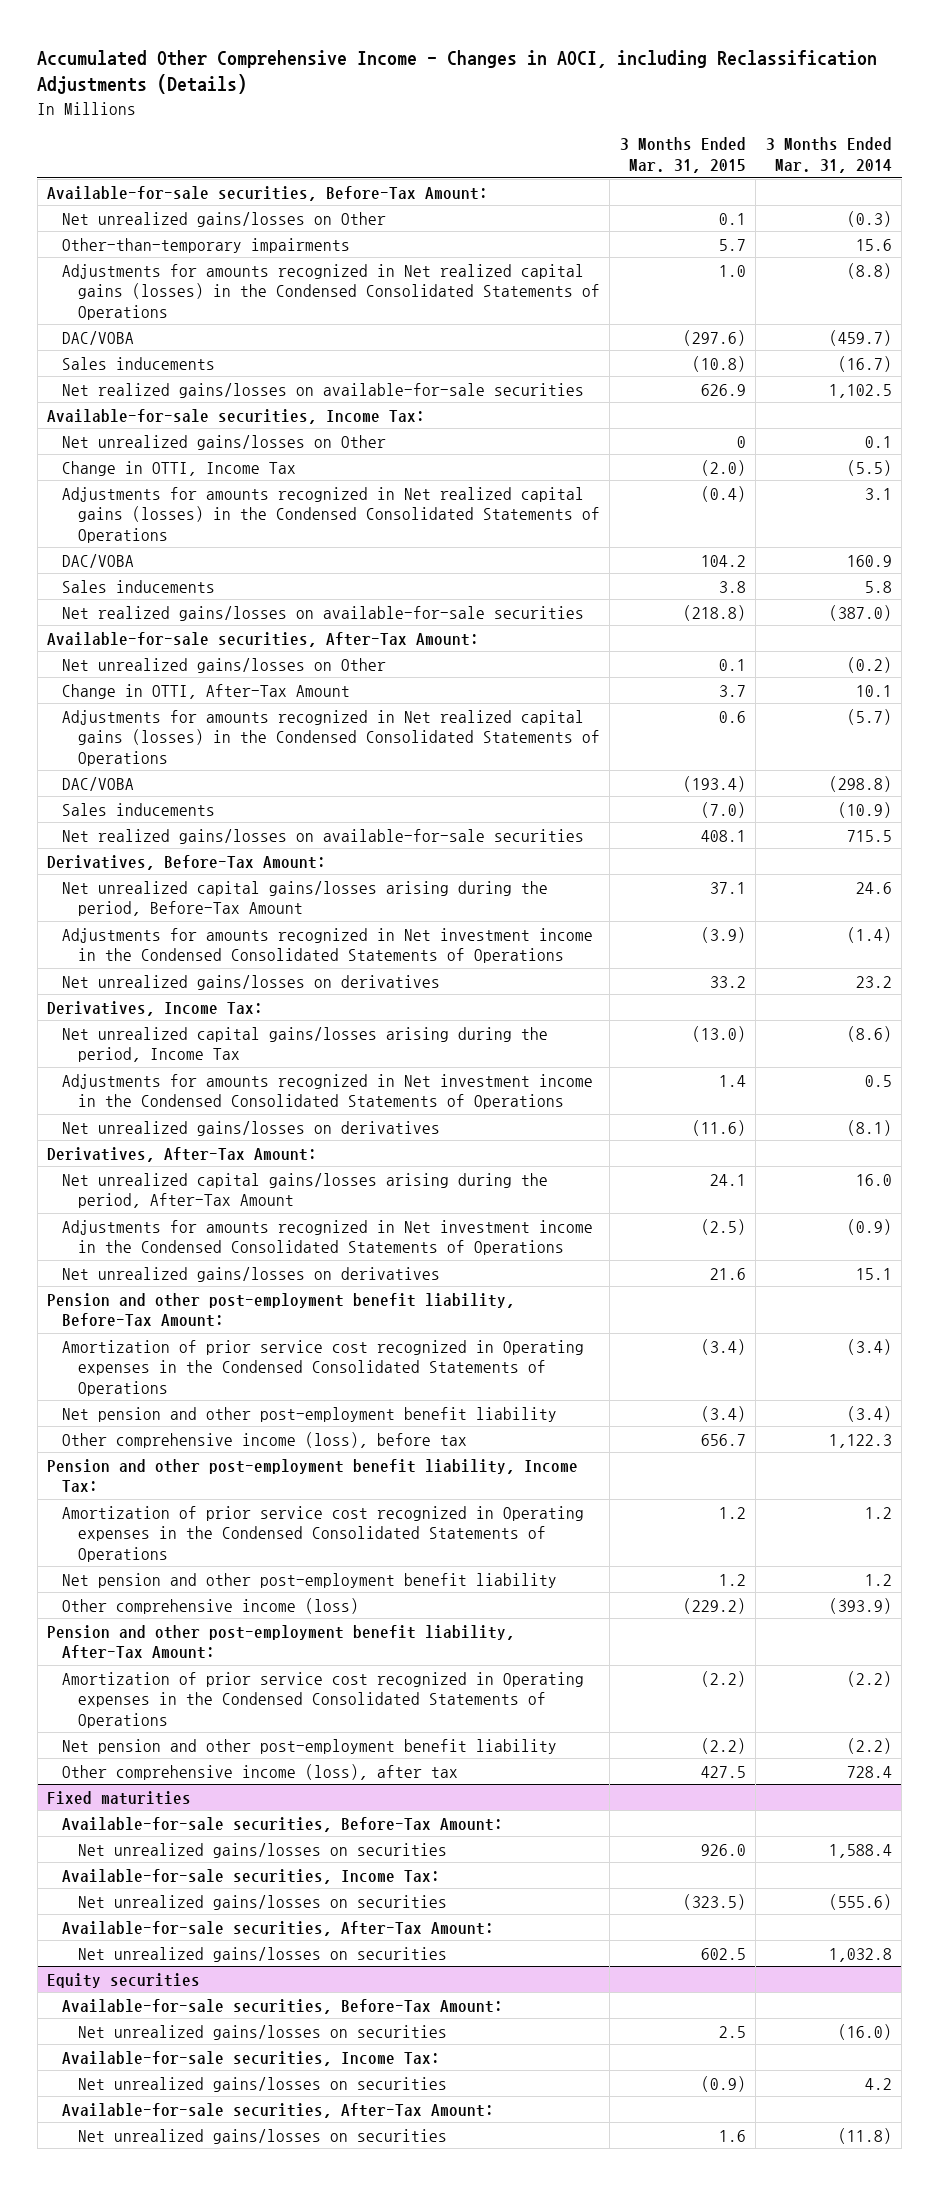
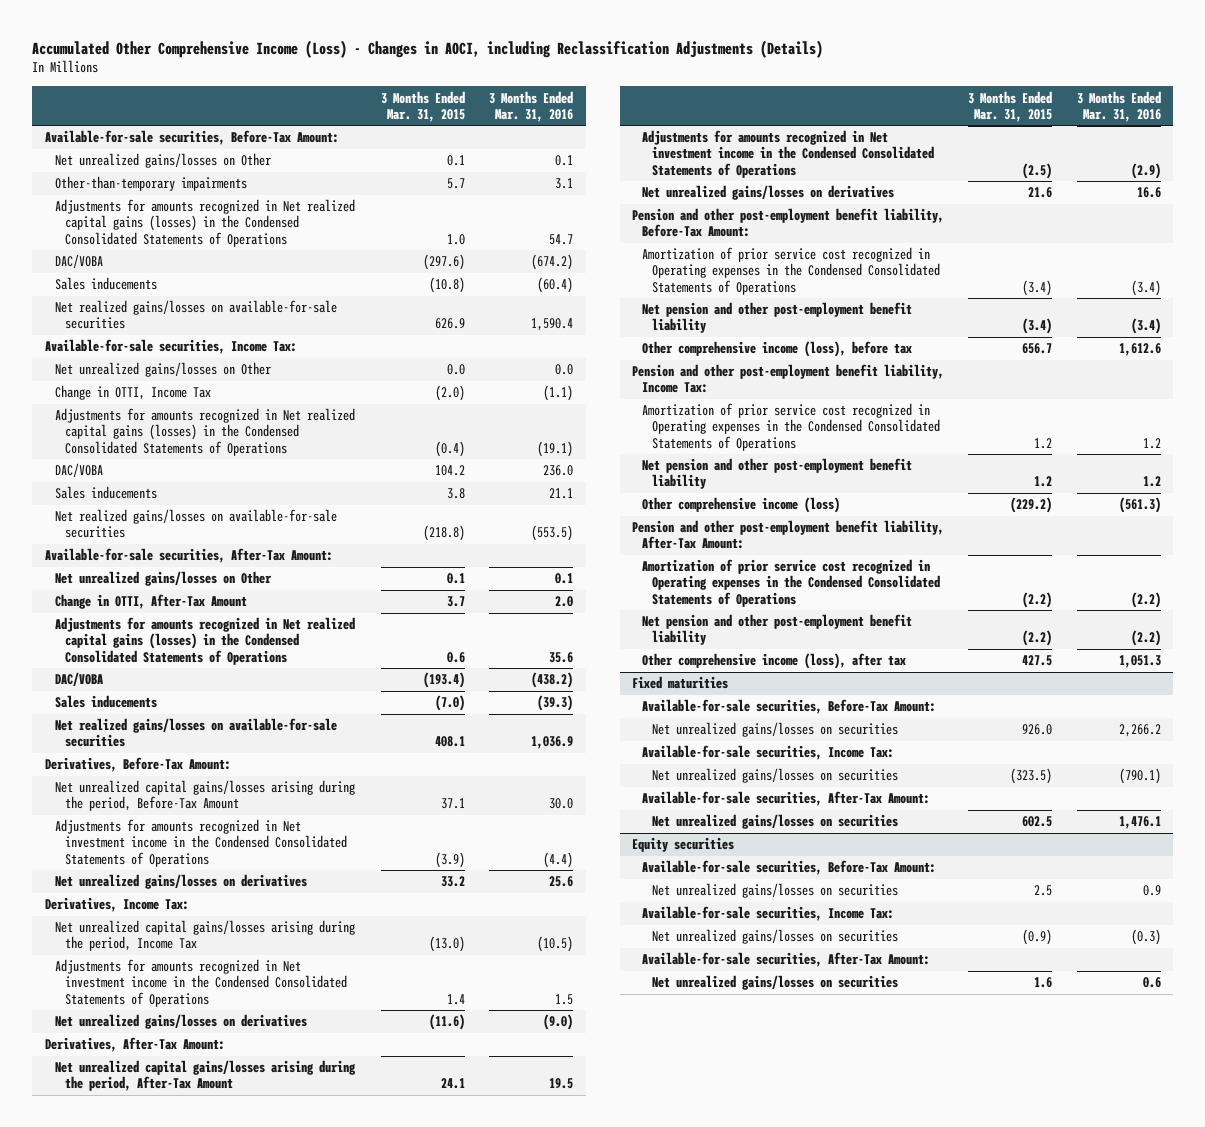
[37,49,878,95] Accumulated Other Comprehensive Income - Changes in AOCI, including Reclassification Adjustments (Details) -> [32,39,824,58] Accumulated Other Comprehensive Income (Loss) - Changes in AOCI, including Reclassification Adjustments (Details)
[765,137,892,174] 3 Months Ended Mar. 31, 2014 -> none
none -> [489,90,574,122] 3 Months Ended Mar. 31, 2016
[736,435,746,448] 0 -> [446,364,465,376] 0.0

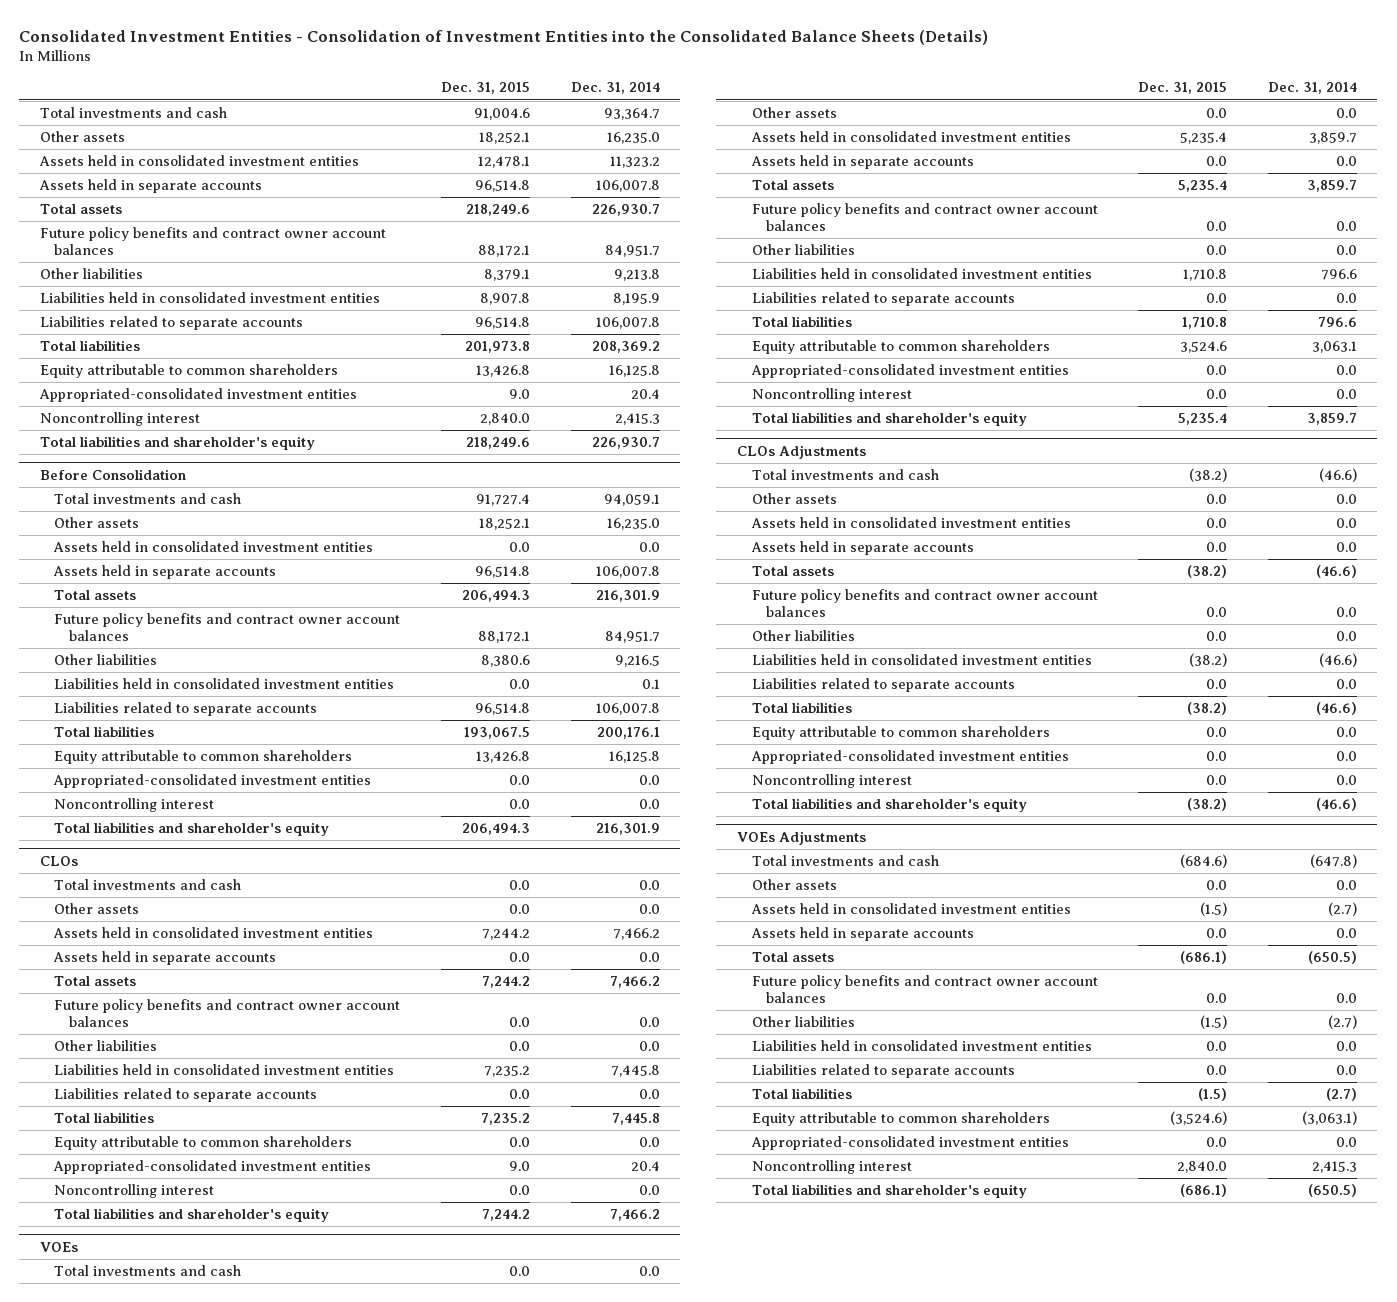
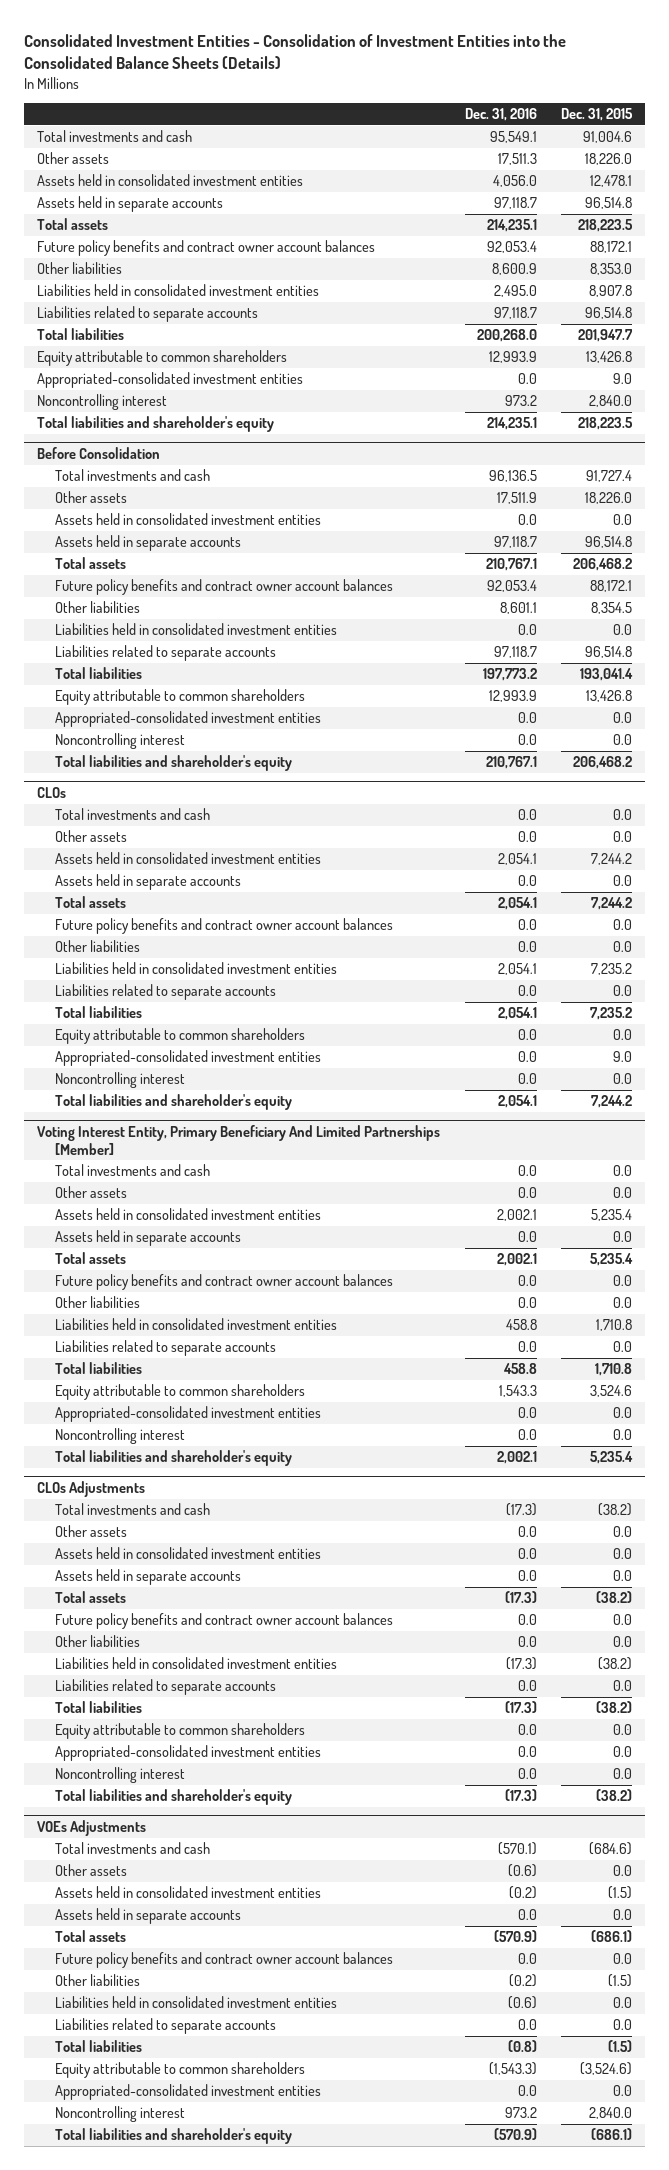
[570,82,660,95] Dec. 31, 2014 -> none
none -> [464,108,537,122] Dec. 31, 2016
[479,132,531,145] 18,252.1 -> [585,153,633,166] 18,226.0
[466,204,531,217] 218,249.6 -> [578,219,634,233] 218,223.5
[484,269,531,282] 8,379.1 -> [590,263,633,276] 8,353.0
[465,341,531,354] 201,973.8 -> [578,329,634,343] 201,947.7
[466,437,531,450] 218,249.6 -> [578,417,634,431] 218,223.5
[479,518,531,531] 18,252.1 -> [585,492,633,505] 18,226.0
[462,590,531,603] 206,494.3 -> [573,558,633,572] 206,468.2
[481,655,531,668] 8,380.6 -> [591,602,633,615] 8,354.5
[464,727,531,740] 193,067.5 -> [580,668,634,682] 193,041.4
[462,823,531,836] 206,494.3 -> [573,756,633,770] 206,468.2
[39,1241,78,1252] VOEs -> none
none -> [36,1125,440,1155] Voting Interest Entity, Primary Beneficiary And Limited Partnerships [Member]

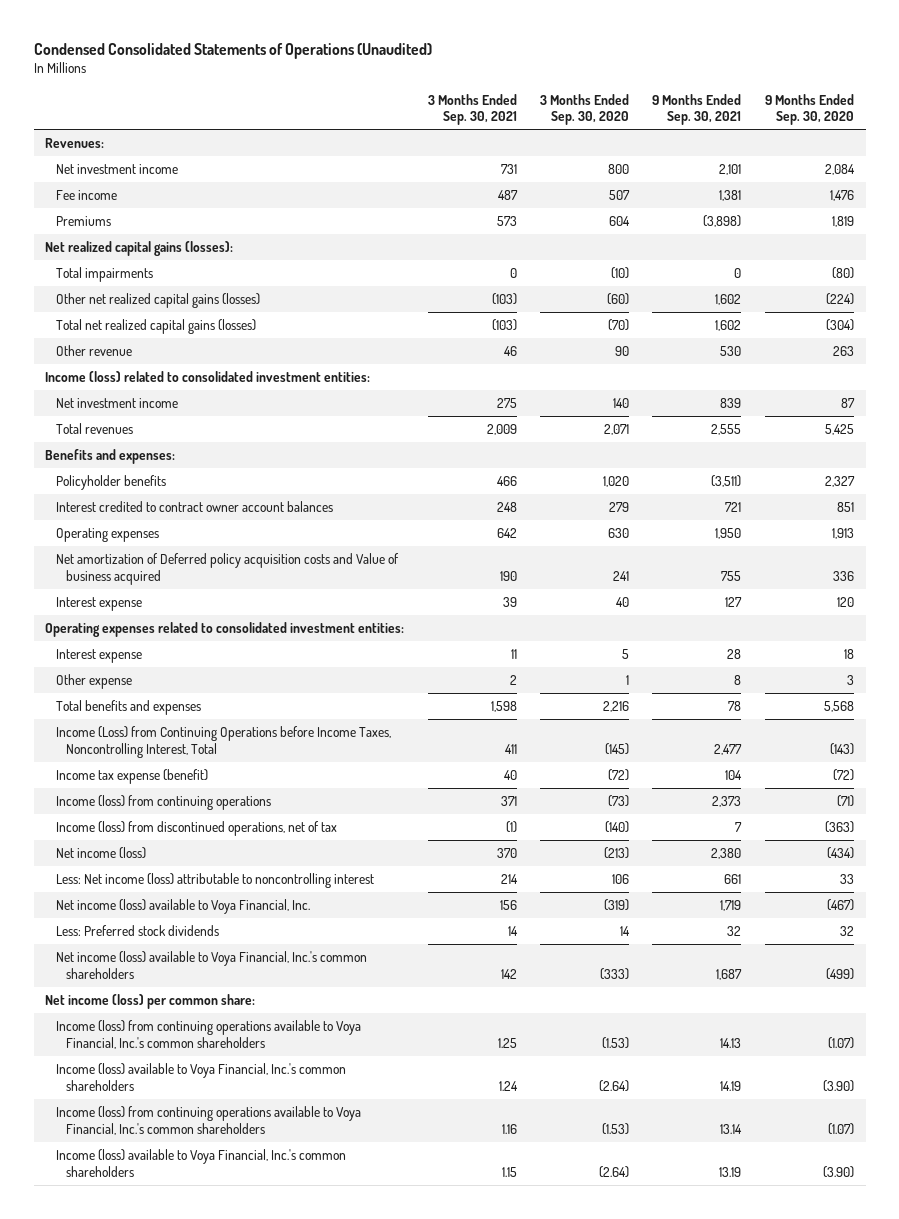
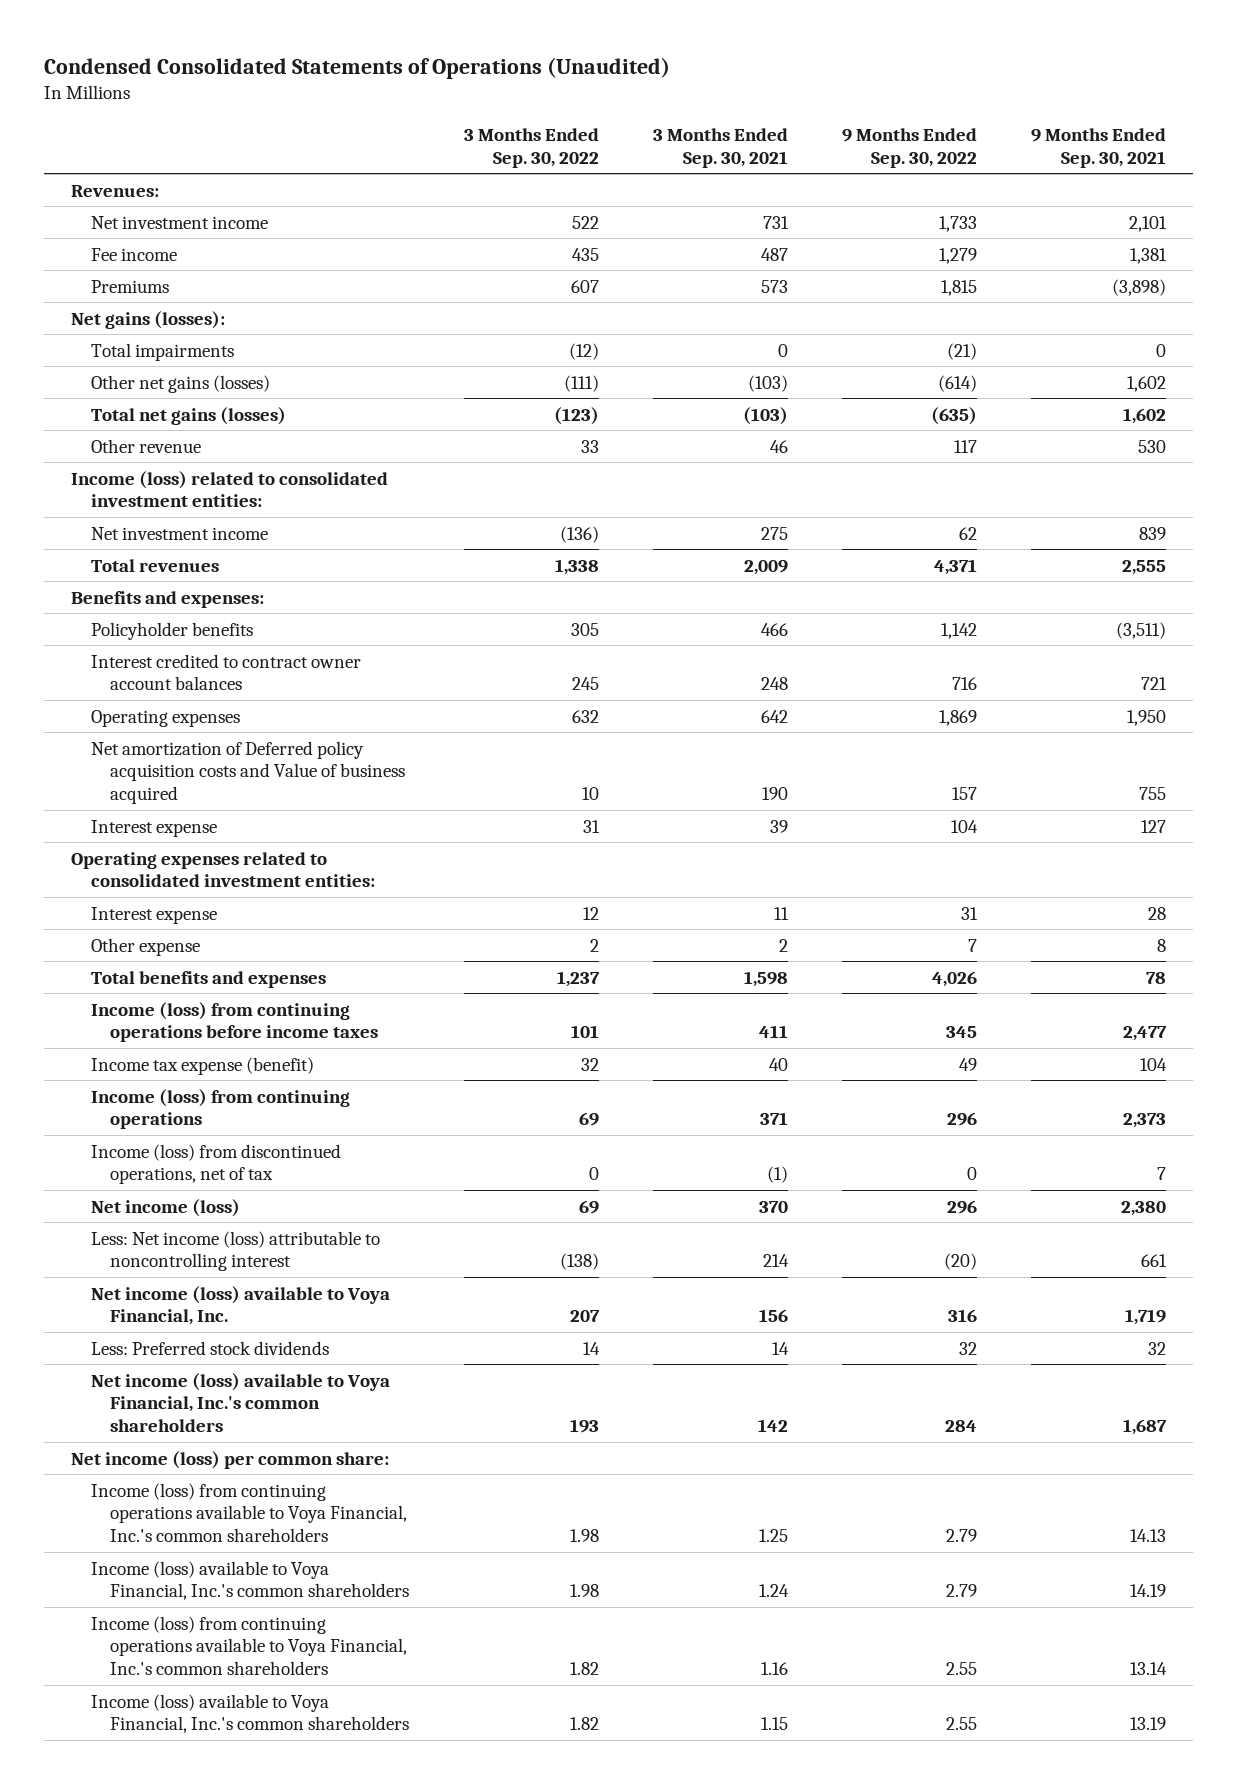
[540,93,630,126] 3 Months Ended Sep. 30, 2020 -> none
[764,93,854,126] 9 Months Ended Sep. 30, 2020 -> none
none -> [463,127,599,168] 3 Months Ended Sep. 30, 2022
none -> [841,127,977,168] 9 Months Ended Sep. 30, 2022
[45,241,234,257] Net realized capital gains (losses): -> [71,310,226,329] Net gains (losses):
[55,293,260,309] Other net realized capital gains (losses) -> [90,374,270,393] Other net gains (losses)
[55,319,256,335] Total net realized capital gains (losses) -> [90,406,286,425] Total net gains (losses)
[55,726,391,758] Income (Loss) from Continuing Operations before Income Taxes, Noncontrolling Interest, Total -> [90,1001,379,1043] Income (loss) from continuing operations before income taxes

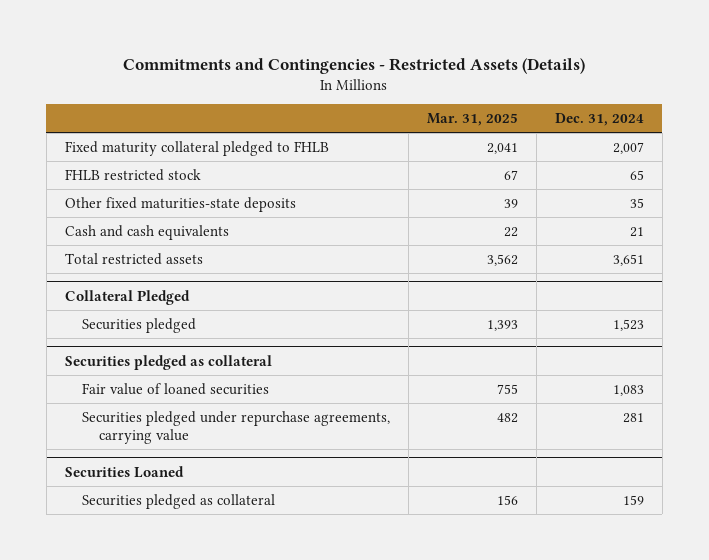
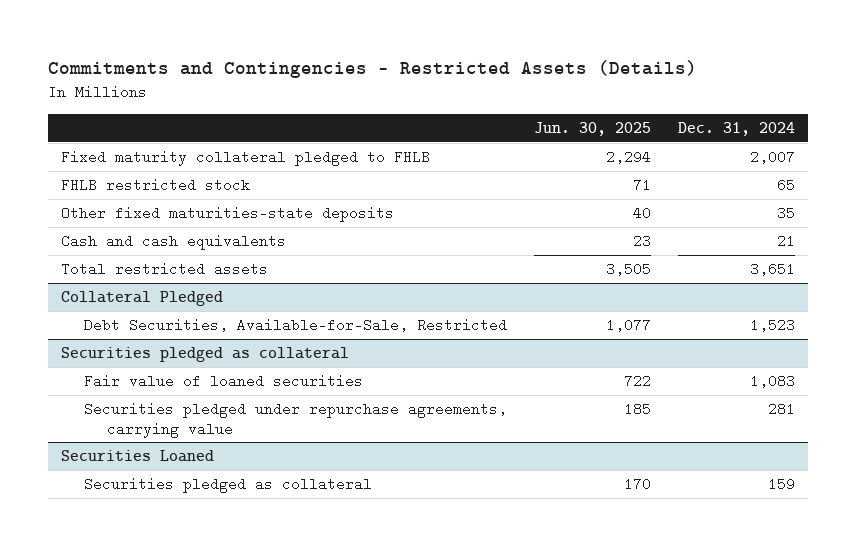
[426,113,518,127] Mar. 31, 2025 -> none
none -> [534,122,652,137] Jun. 30, 2025
[81,317,196,333] Securities pledged -> [84,317,508,332] Debt Securities, Available-for-Sale, Restricted

